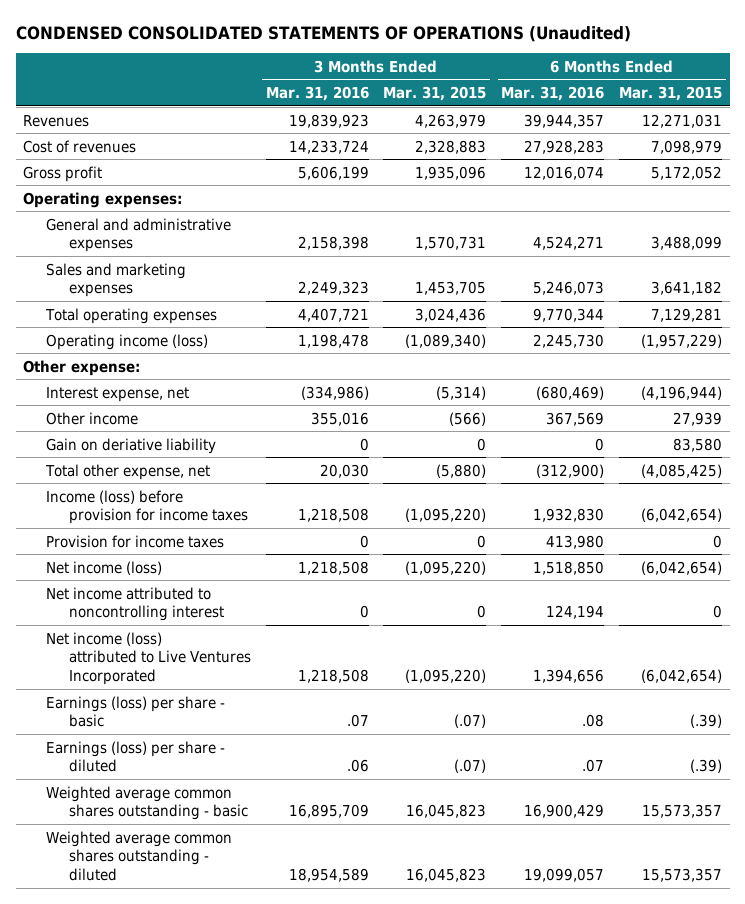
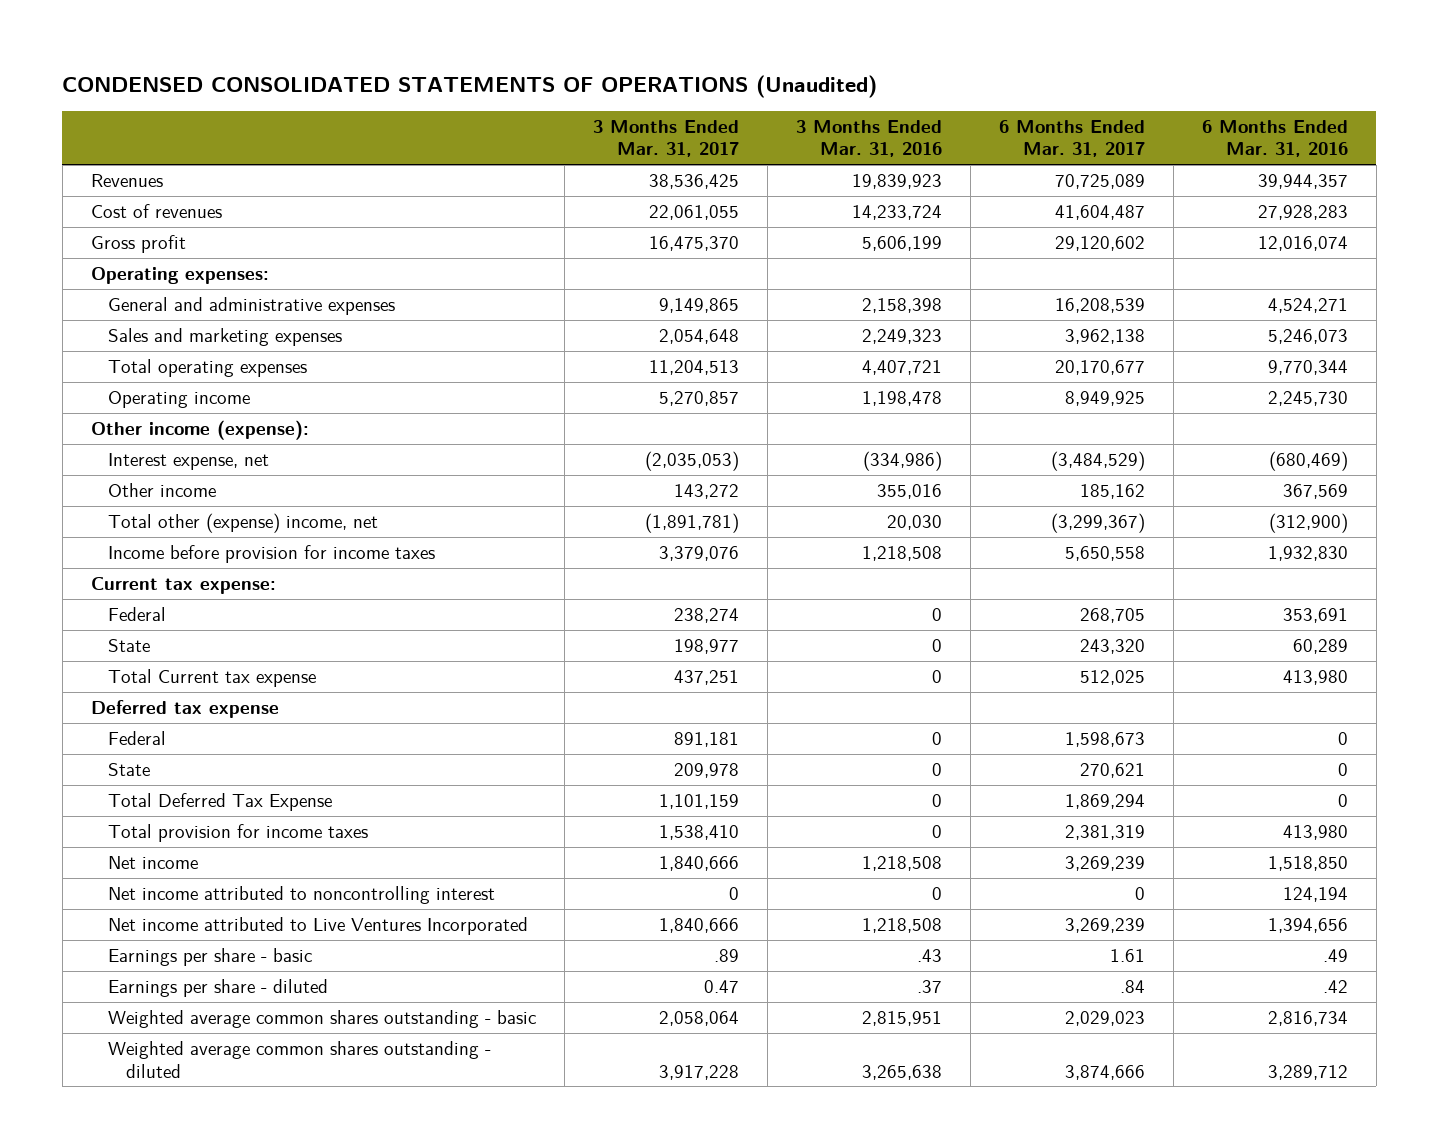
[383,86,487,102] Mar. 31, 2015 -> none
[619,86,723,102] Mar. 31, 2015 -> none
none -> [593,119,740,158] 3 Months Ended Mar. 31, 2017
none -> [998,119,1145,158] 6 Months Ended Mar. 31, 2017
[46,333,209,350] Operating income (loss) -> [108,391,251,409] Operating income
[23,359,141,376] Other expense: -> [90,420,309,441] Other income (expense):
[46,437,217,454] Gain on deriative liability -> none
[45,463,211,480] Total other expense, net -> [108,513,379,534] Total other (expense) income, net
[46,489,248,525] Income (loss) before provision for income taxes -> [108,545,436,564] Income before provision for income taxes
none -> [90,577,276,595] Current tax expense:
none -> [108,607,167,622] Federal
none -> [108,639,151,653] State
none -> [108,669,317,688] Total Current tax expense
none -> [90,700,279,719] Deferred tax expense
none -> [108,731,167,746] Federal
none -> [108,763,151,777] State
none -> [108,793,333,812] Total Deferred Tax Expense
[46,534,225,548] Provision for income taxes -> [108,824,369,843] Total provision for income taxes
[46,560,163,575] Net income (loss) -> [108,856,199,870] Net income
[46,631,251,686] Net income (loss) attributed to Live Ventures Incorporated -> [108,917,529,936] Net income attributed to Live Ventures Incorporated
[46,695,226,728] Earnings (loss) per share - basic -> [108,948,313,967] Earnings per share - basic
[346,714,369,728] .07 -> [916,949,942,963] .43
[582,714,605,728] .08 -> [1322,949,1348,963] .49
[46,740,226,773] Earnings (loss) per share - diluted -> [108,979,329,998] Earnings per share - diluted
[346,759,369,773] .06 -> [916,980,942,994] .37
[582,759,605,773] .07 -> [1322,980,1348,994] .42
[288,804,369,819] 16,895,709 -> [861,1011,942,1027] 2,815,951
[524,804,605,819] 16,900,429 -> [1267,1011,1348,1027] 2,816,734
[288,868,369,883] 18,954,589 -> [861,1064,942,1080] 3,265,638
[524,868,605,883] 19,099,057 -> [1267,1064,1348,1080] 3,289,712

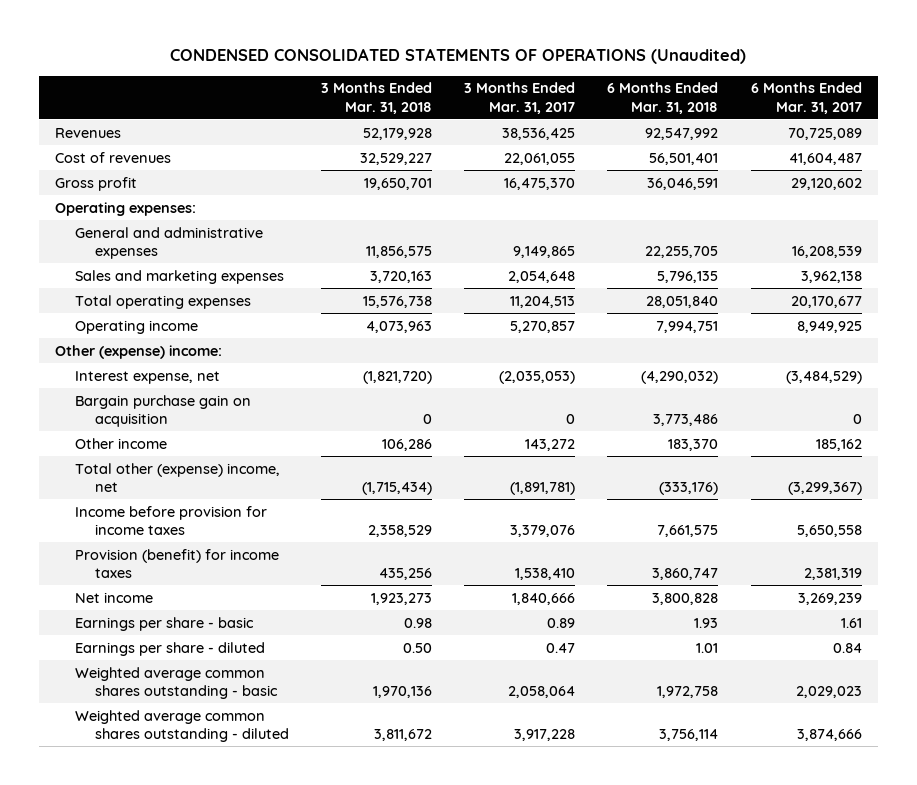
[795,119,942,158] 3 Months Ended Mar. 31, 2016 -> none
[1201,119,1348,158] 6 Months Ended Mar. 31, 2016 -> none
none -> [320,82,432,114] 3 Months Ended Mar. 31, 2018
none -> [607,82,719,114] 6 Months Ended Mar. 31, 2018
[90,420,309,441] Other income (expense): -> [54,344,222,359] Other (expense) income:
none -> [74,394,251,427] Bargain purchase gain on acquisition
[90,577,276,595] Current tax expense: -> none
[108,607,167,622] Federal -> none
[108,639,151,653] State -> none
[108,669,317,688] Total Current tax expense -> none
[90,700,279,719] Deferred tax expense -> none
[108,731,167,746] Federal -> none
[108,763,151,777] State -> none
[108,793,333,812] Total Deferred Tax Expense -> none
[108,824,369,843] Total provision for income taxes -> [74,548,279,578] Provision (benefit) for income taxes
[108,886,496,905] Net income attributed to noncontrolling interest -> none
[108,917,529,936] Net income attributed to Live Ventures Incorporated -> none
[714,949,740,963] .89 -> [547,617,576,628] 0.89
[1119,980,1145,994] .84 -> [832,642,862,653] 0.84

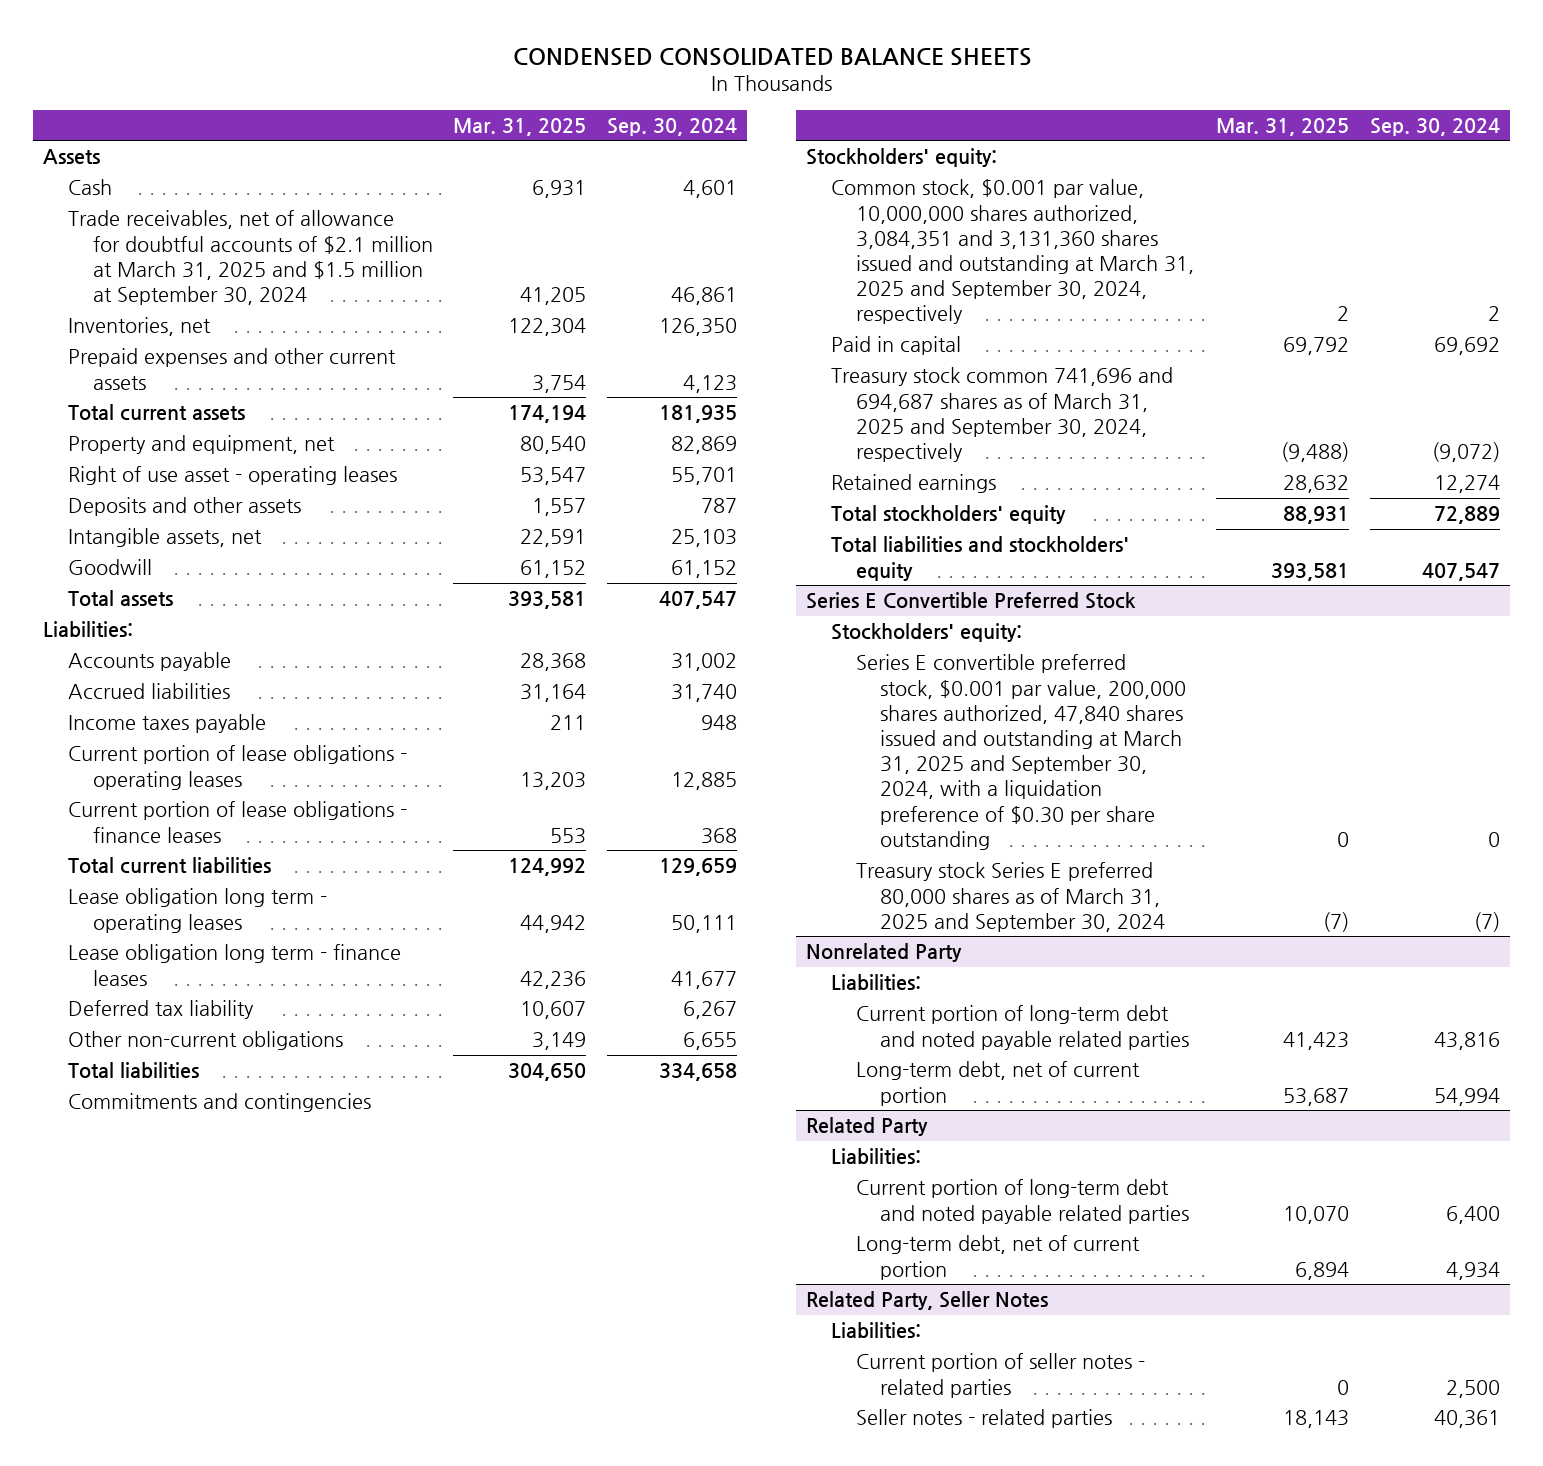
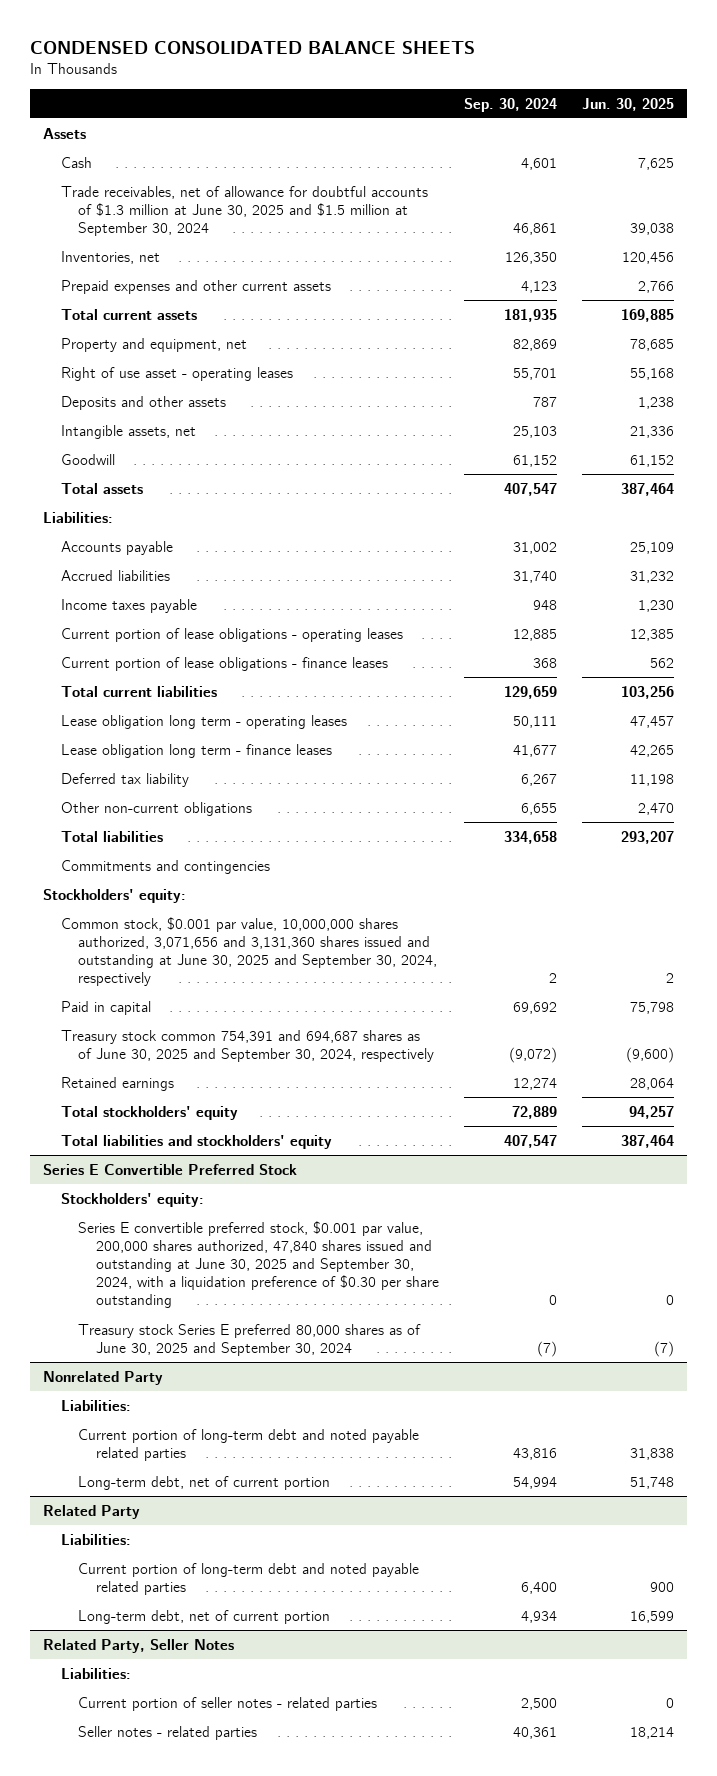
[453,117,587,136] Mar. 31, 2025 -> none
none -> [582,97,675,111] Jun. 30, 2025
[68,210,433,305] Trade receivables, net of allowance for doubtful accounts of $2.1 million at March 31, 2025 and $1.5 million at September 30, 2024 -> [60,185,428,237] Trade receivables, net of allowance for doubtful accounts of $1.3 million at June 30, 2025 and $1.5 million at September 30, 2024
[830,179,1194,325] Common stock, $0.001 par value, 10,000,000 shares authorized, 3,084,351 and 3,131,360 shares issued and outstanding at March 31, 2025 and September 30, 2024, respectively -> [60,916,438,987] Common stock, $0.001 par value, 10,000,000 shares authorized, 3,071,656 and 3,131,360 shares issued and outstanding at June 30, 2025 and September 30, 2024, respectively
[830,367,1173,462] Treasury stock common 741,696 and 694,687 shares as of March 31, 2025 and September 30, 2024, respectively -> [60,1029,435,1062] Treasury stock common 754,391 and 694,687 shares as of June 30, 2025 and September 30, 2024, respectively
[855,654,1187,850] Series E convertible preferred stock, $0.001 par value, 200,000 shares authorized, 47,840 shares issued and outstanding at March 31, 2025 and September 30, 2024, with a liquidation preference of $0.30 per share outstanding -> [78,1220,440,1309] Series E convertible preferred stock, $0.001 par value, 200,000 shares authorized, 47,840 shares issued and outstanding at June 30, 2025 and September 30, 2024, with a liquidation preference of $0.30 per share outstanding
[855,862,1166,932] Treasury stock Series E preferred 80,000 shares as of March 31, 2025 and September 30, 2024 -> [78,1323,422,1356] Treasury stock Series E preferred 80,000 shares as of June 30, 2025 and September 30, 2024

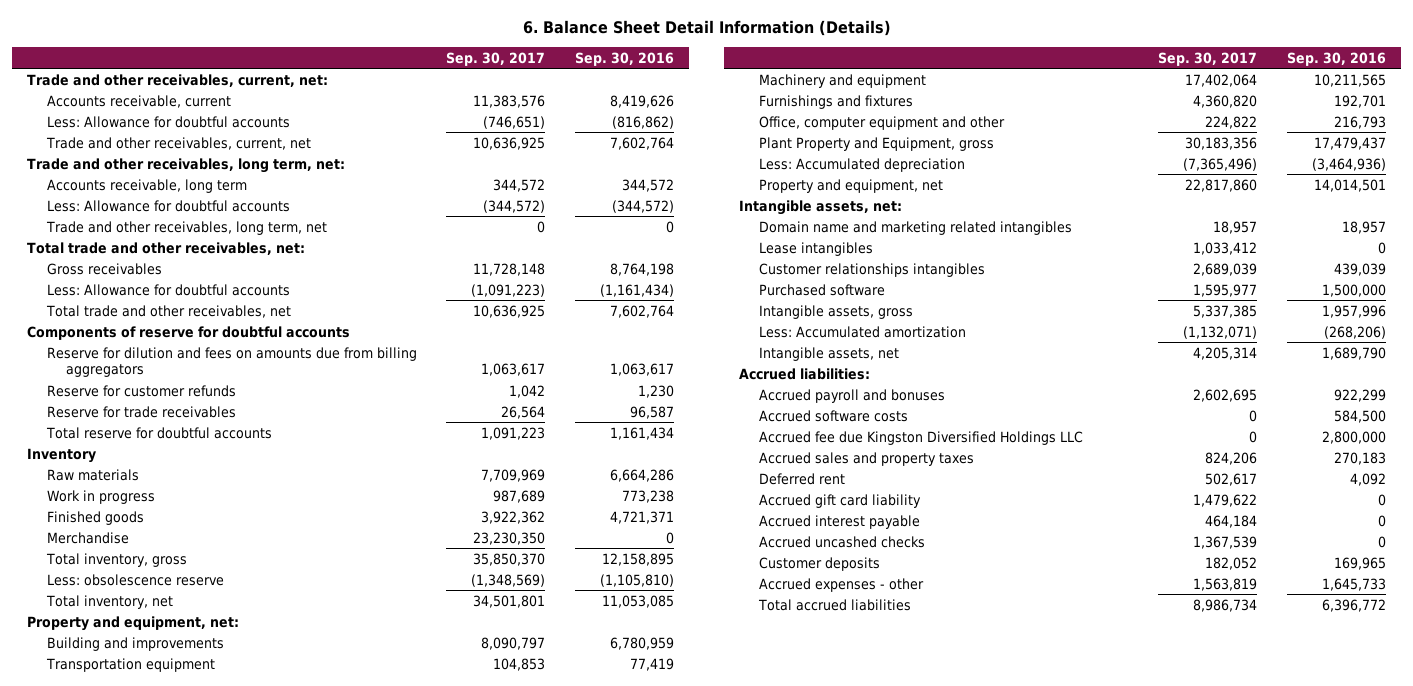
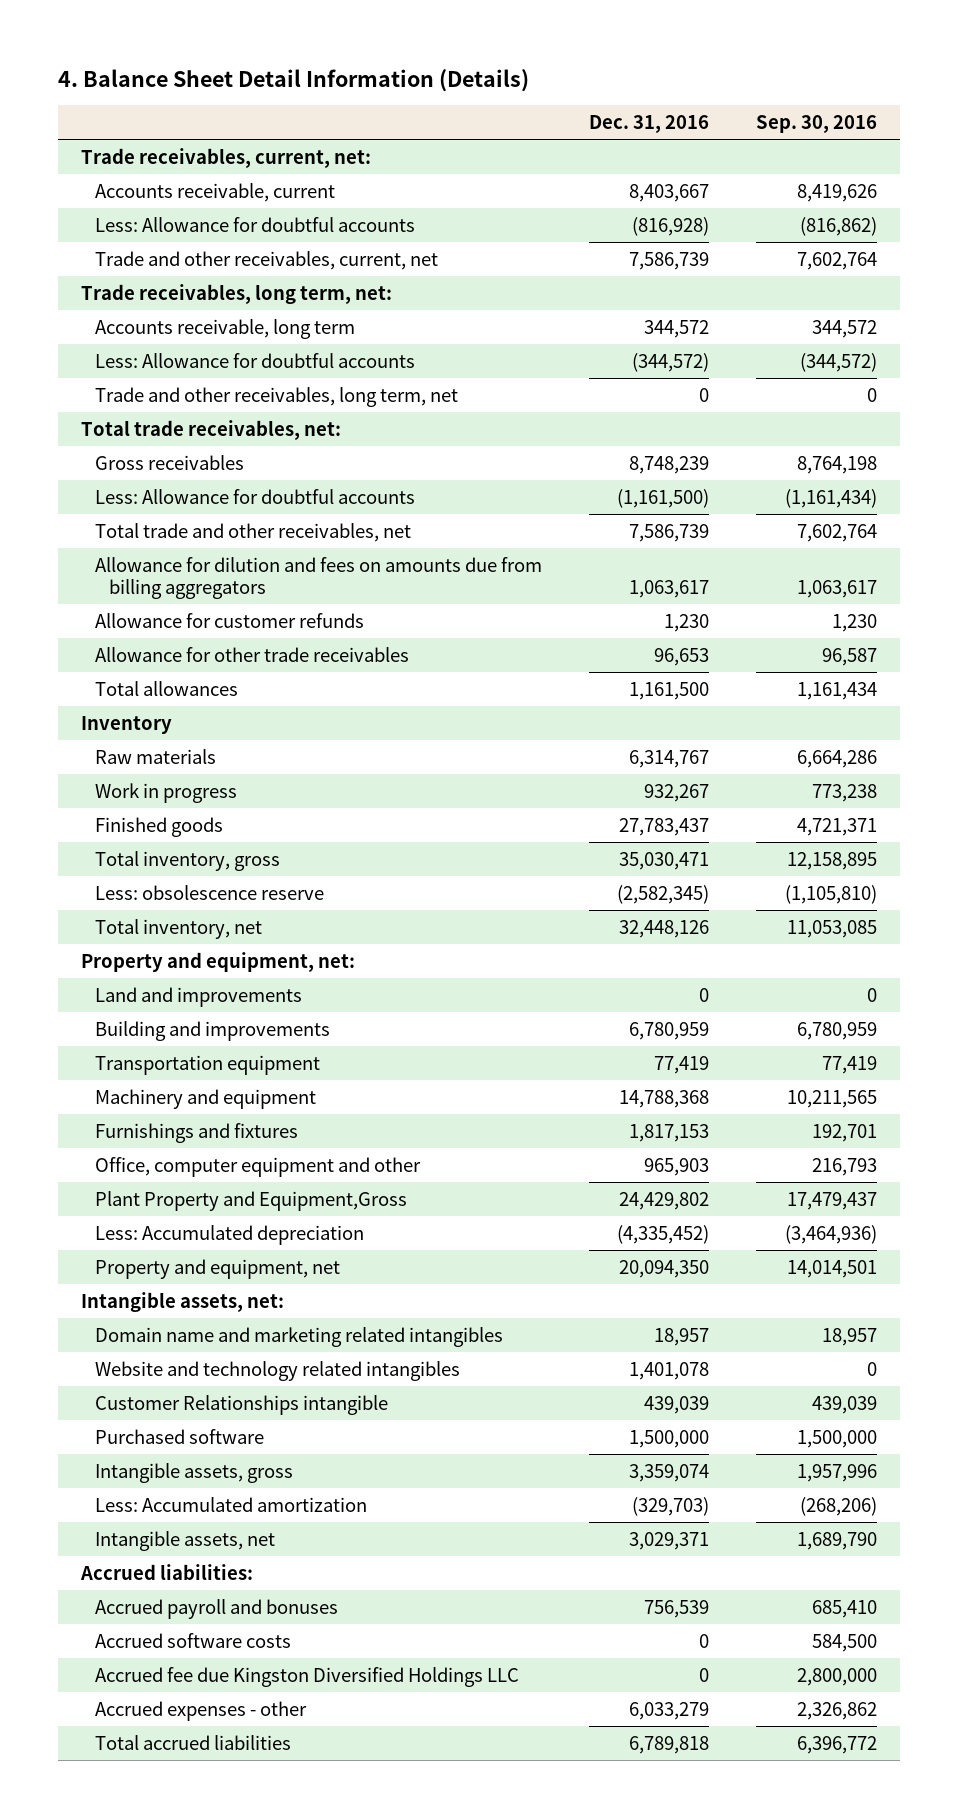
[522,20,891,37] 6. Balance Sheet Detail Information (Details) -> [58,68,530,92] 4. Balance Sheet Detail Information (Details)
[446,51,546,66] Sep. 30, 2017 -> none
none -> [588,114,709,133] Dec. 31, 2016
[26,73,328,87] Trade and other receivables, current, net: -> [81,147,372,168] Trade receivables, current, net:
[26,157,345,173] Trade and other receivables, long term, net: -> [81,283,393,304] Trade receivables, long term, net:
[26,241,305,255] Total trade and other receivables, net: -> [81,419,342,440] Total trade receivables, net:
[26,325,350,340] Components of reserve for doubtful accounts -> none
[46,346,417,378] Reserve for dilution and fees on amounts due from billing aggregators -> [95,556,543,600] Allowance for dilution and fees on amounts due from billing aggregators
[46,384,236,397] Reserve for customer refunds -> [95,612,365,628] Allowance for customer refunds
[46,405,236,418] Reserve for trade receivables -> [95,646,410,662] Allowance for other trade receivables
[45,426,272,439] Total reserve for doubtful accounts -> [95,680,239,696] Total allowances
[46,531,129,544] Merchandise -> none
none -> [95,986,303,1007] Land and improvements
[758,136,994,151] Plant Property and Equipment, gross -> [95,1190,408,1211] Plant Property and Equipment,Gross
[758,241,873,256] Lease intangibles -> none
none -> [95,1360,461,1381] Website and technology related intangibles
[758,262,985,277] Customer relationships intangibles -> [95,1394,389,1415] Customer Relationships intangible
[1334,388,1387,402] 922,299 -> [811,1599,877,1618] 685,410
[758,451,974,466] Accrued sales and property taxes -> none
[758,472,845,485] Deferred rent -> none
[758,493,921,508] Accrued gift card liability -> none
[758,514,920,529] Accrued interest payable -> none
[758,535,925,548] Accrued uncashed checks -> none
[758,556,880,571] Customer deposits -> none
[1322,577,1387,591] 1,645,733 -> [796,1701,877,1720] 2,326,862

